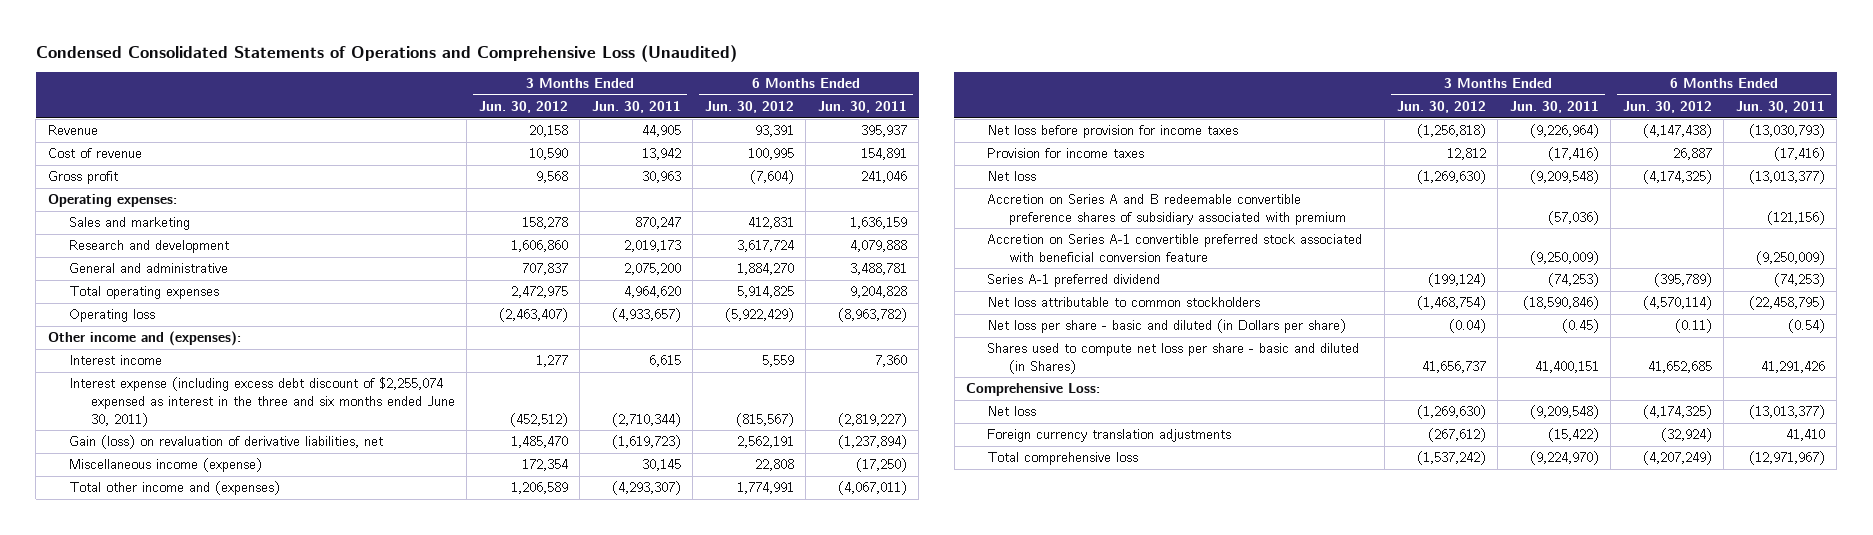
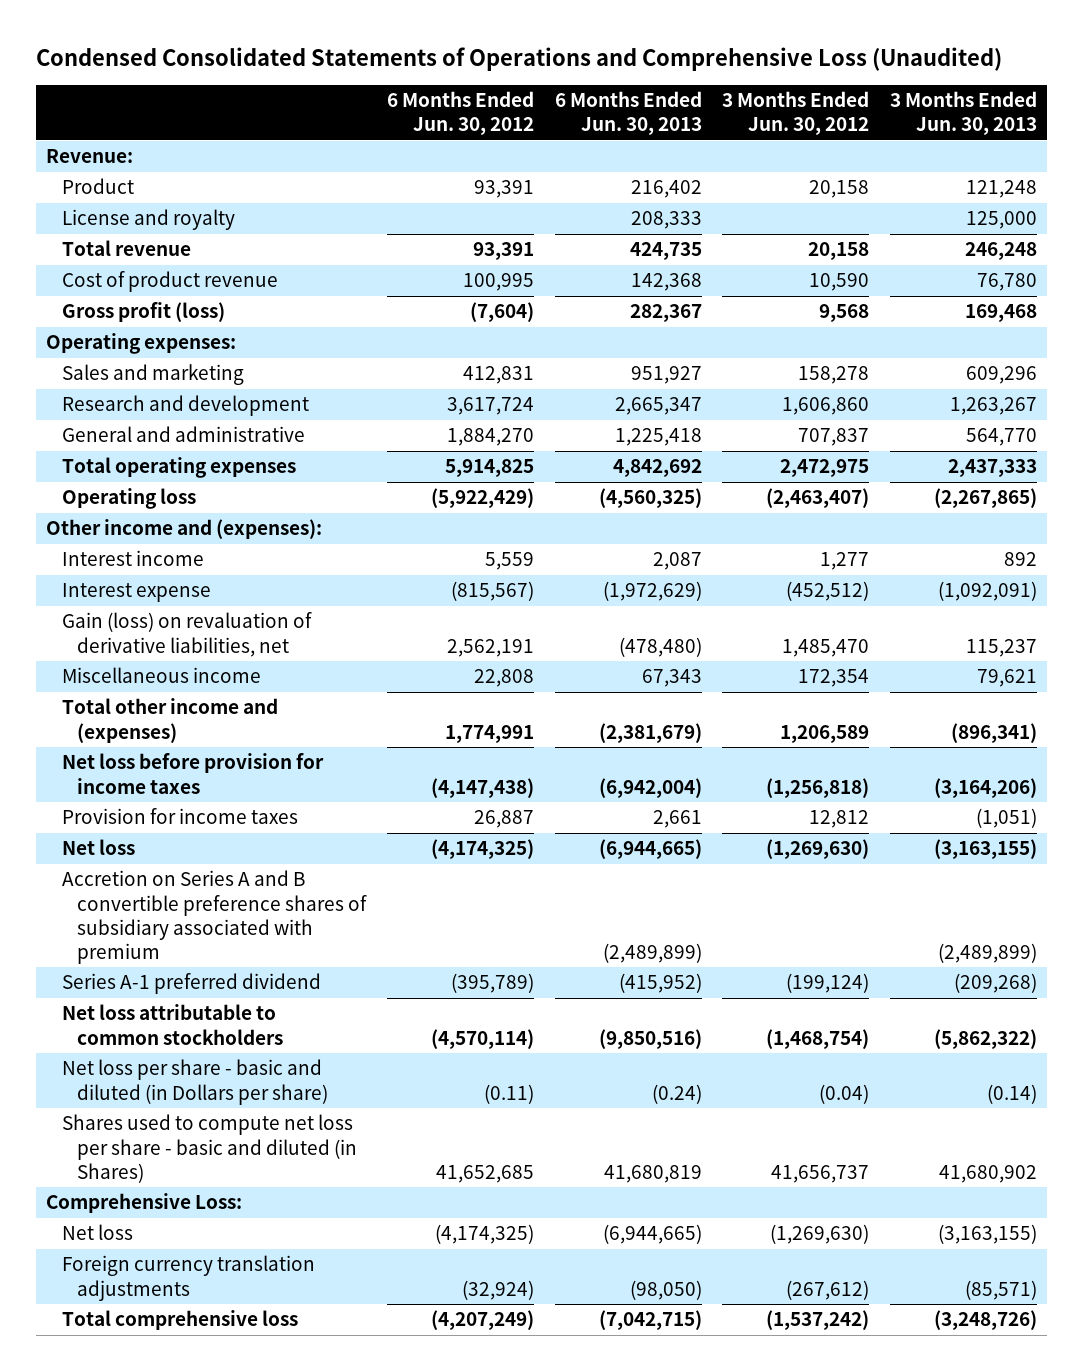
[591,101,681,114] Jun. 30, 2011 -> none
[817,101,907,114] Jun. 30, 2011 -> none
none -> [554,91,702,136] 6 Months Ended Jun. 30, 2013
none -> [889,91,1037,136] 3 Months Ended Jun. 30, 2013
none -> [46,149,134,164] Revenue:
none -> [61,178,134,195] Product
none -> [61,209,235,231] License and royalty
[47,125,98,136] Revenue -> [61,240,191,257] Total revenue
[47,148,142,159] Cost of revenue -> [61,271,278,293] Cost of product revenue
[47,171,118,185] Gross profit -> [61,302,225,323] Gross profit (loss)
[69,377,455,427] Interest expense (including excess debt discount of $2,255,074 expensed as interest in the three and six months ended June 30, 2011) -> [61,583,211,603] Interest expense
[69,458,263,473] Miscellaneous income (expense) -> [61,667,261,684] Miscellaneous income
[987,234,1363,262] Accretion on Series A-1 convertible preferred stock associated with beneficial conversion feature -> none
[987,194,1346,225] Accretion on Series A and B redeemable convertible preference shares of subsidiary associated with premium -> [61,870,368,964] Accretion on Series A and B convertible preference shares of subsidiary associated with premium

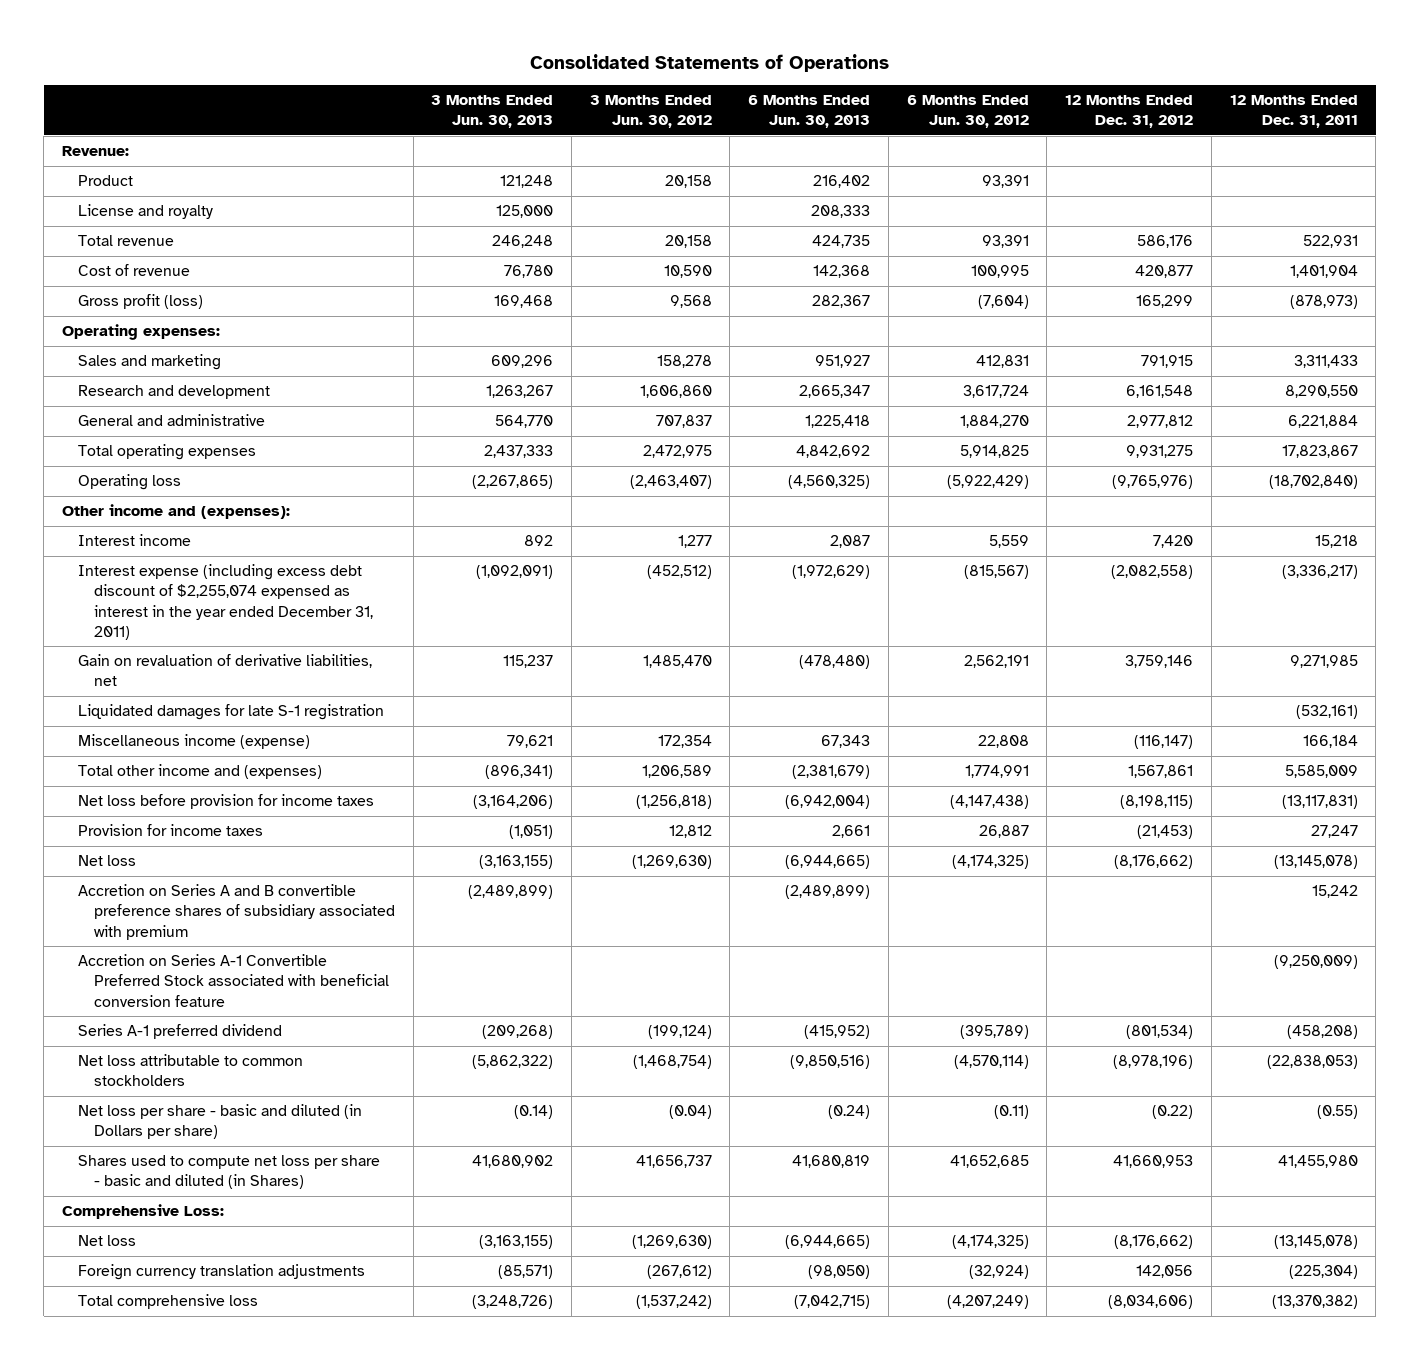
[35,46,1002,71] Condensed Consolidated Statements of Operations and Comprehensive Loss (Unaudited) -> [529,53,889,72] Consolidated Statements of Operations
none -> [1065,95,1194,129] 12 Months Ended Dec. 31, 2012
none -> [1229,95,1358,129] 12 Months Ended Dec. 31, 2011
[61,271,278,293] Cost of product revenue -> [77,264,190,277] Cost of revenue
[61,583,211,603] Interest expense -> [77,564,373,640] Interest expense (including excess debt discount of $2,255,074 expensed as interest in the year ended December 31, 2011)
[61,612,312,657] Gain (loss) on revaluation of derivative liabilities, net -> [77,654,372,687] Gain on revaluation of derivative liabilities, net
none -> [77,704,384,721] Liquidated damages for late S-1 registration
[61,667,261,684] Miscellaneous income -> [77,734,310,750] Miscellaneous income (expense)
none -> [77,954,389,1007] Accretion on Series A-1 Convertible Preferred Stock associated with beneficial conversion feature

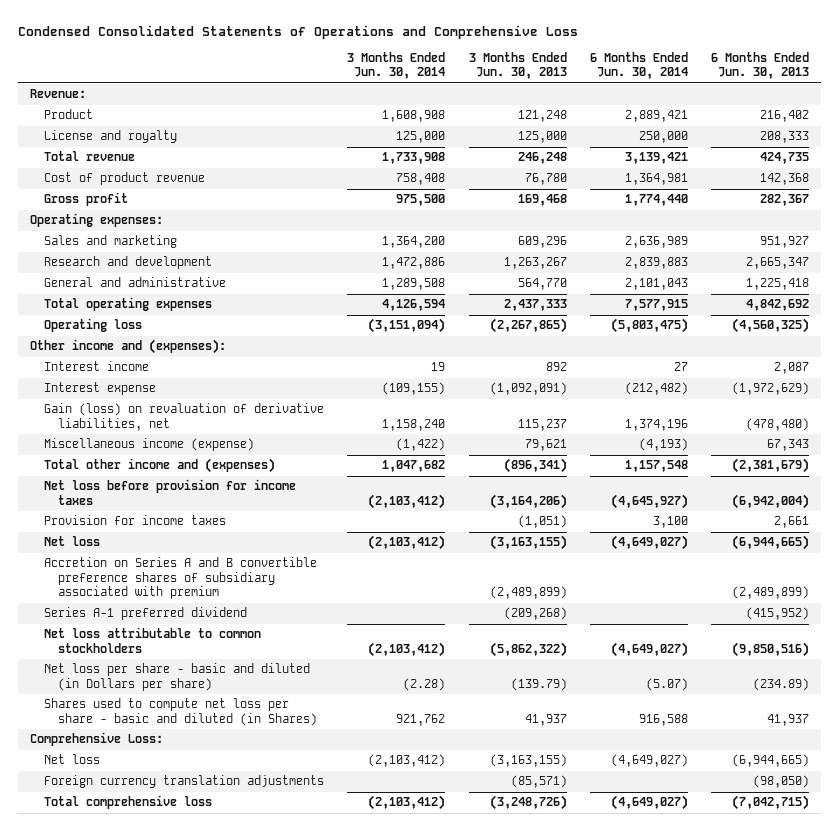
[529,53,889,72] Consolidated Statements of Operations -> [17,24,578,39] Condensed Consolidated Statements of Operations and Comprehensive Loss
[589,95,712,129] 3 Months Ended Jun. 30, 2012 -> none
[906,95,1029,129] 6 Months Ended Jun. 30, 2012 -> none
[1065,95,1194,129] 12 Months Ended Dec. 31, 2012 -> none
[1229,95,1358,129] 12 Months Ended Dec. 31, 2011 -> none
none -> [347,51,446,80] 3 Months Ended Jun. 30, 2014
none -> [590,51,689,80] 6 Months Ended Jun. 30, 2014
[77,264,190,277] Cost of revenue -> [43,172,205,186] Cost of product revenue
[77,294,203,310] Gross profit (loss) -> [43,192,128,207] Gross profit
[77,704,384,721] Liquidated damages for late S-1 registration -> none
[77,564,373,640] Interest expense (including excess debt discount of $2,255,074 expensed as interest in the year ended December 31, 2011) -> [43,382,156,396] Interest expense
[77,654,372,687] Gain on revaluation of derivative liabilities, net -> [43,403,324,431] Gain (loss) on revaluation of derivative liabilities, net
[77,954,389,1007] Accretion on Series A-1 Convertible Preferred Stock associated with beneficial conversion feature -> none
[514,1105,554,1120] (0.14) -> [510,677,567,691] (139.79)
[828,1105,871,1120] (0.24) -> [753,677,810,691] (234.89)
[472,1155,554,1169] 41,680,902 -> [524,713,567,726] 41,937
[792,1155,871,1169] 41,680,819 -> [767,713,810,726] 41,937

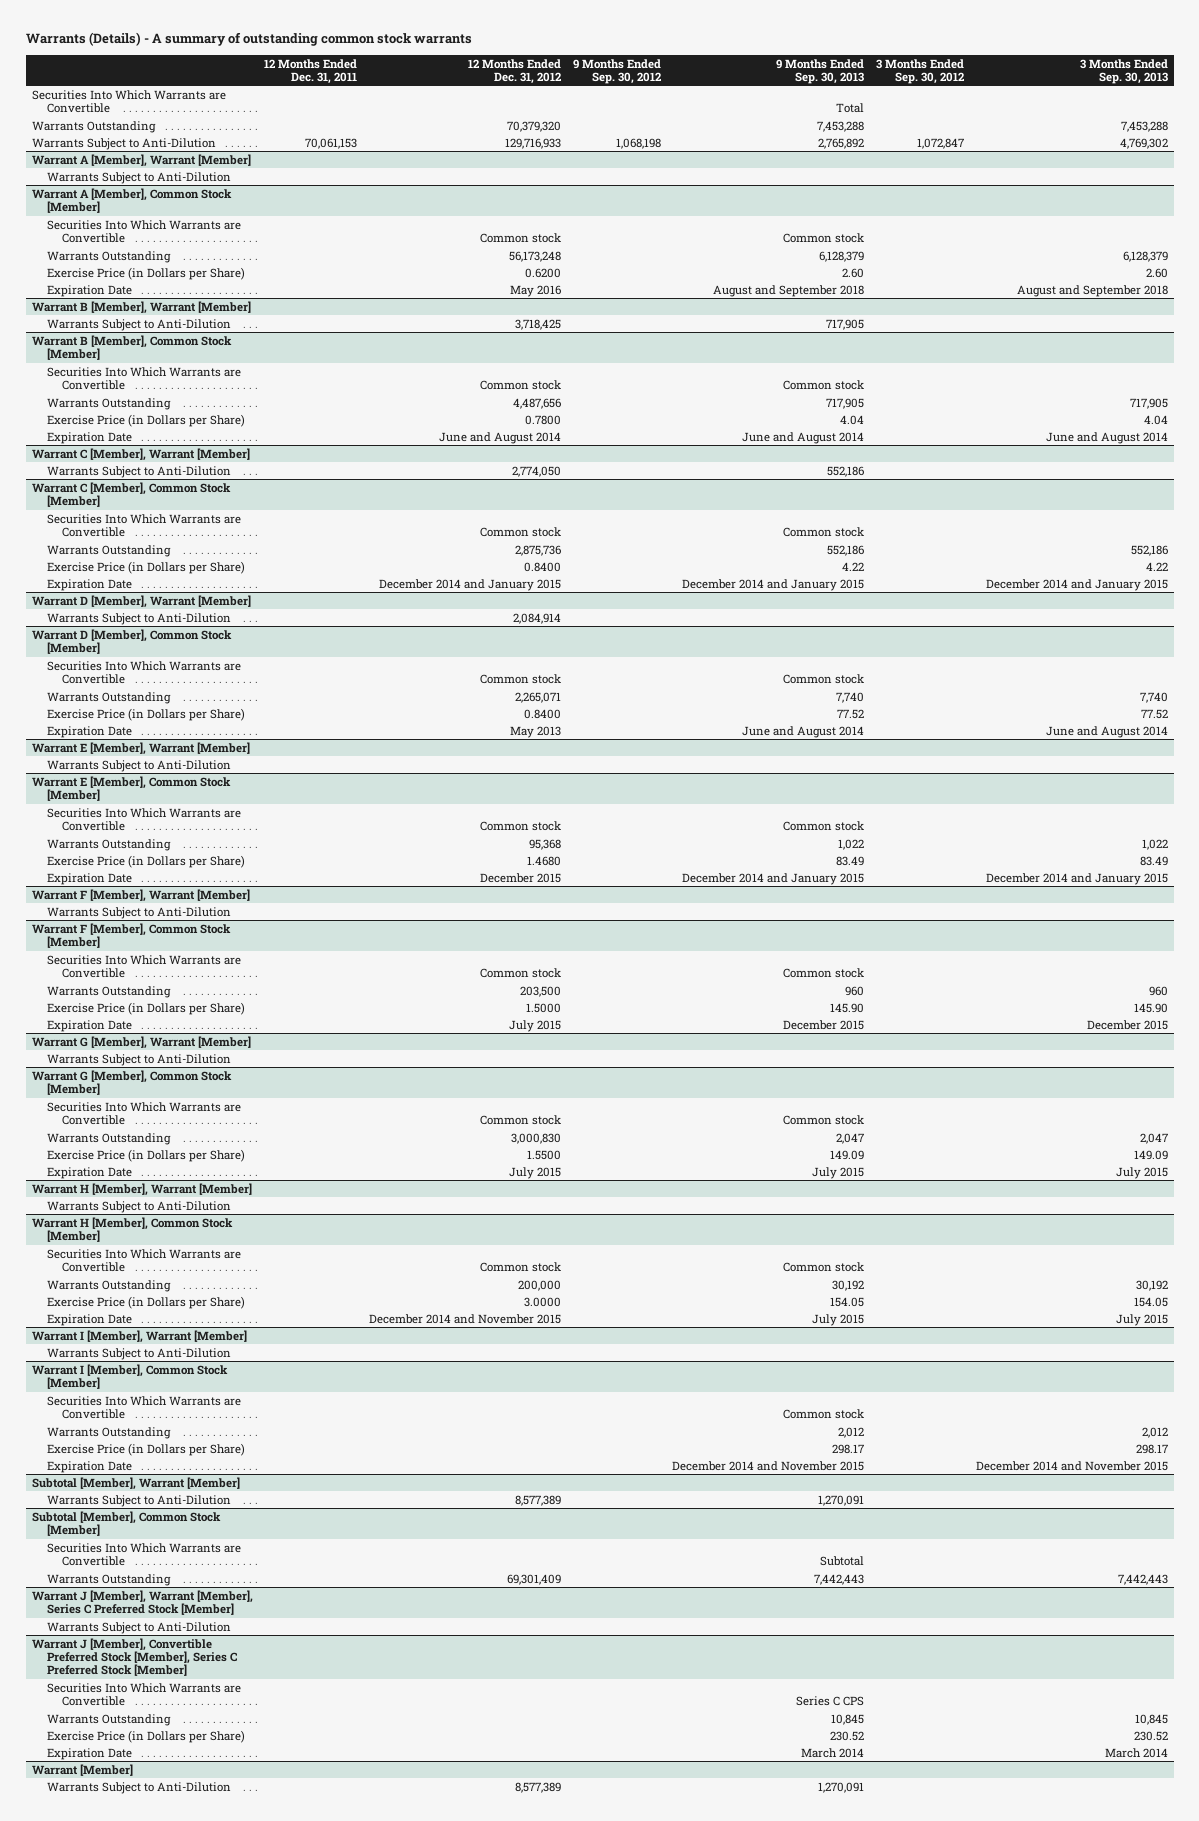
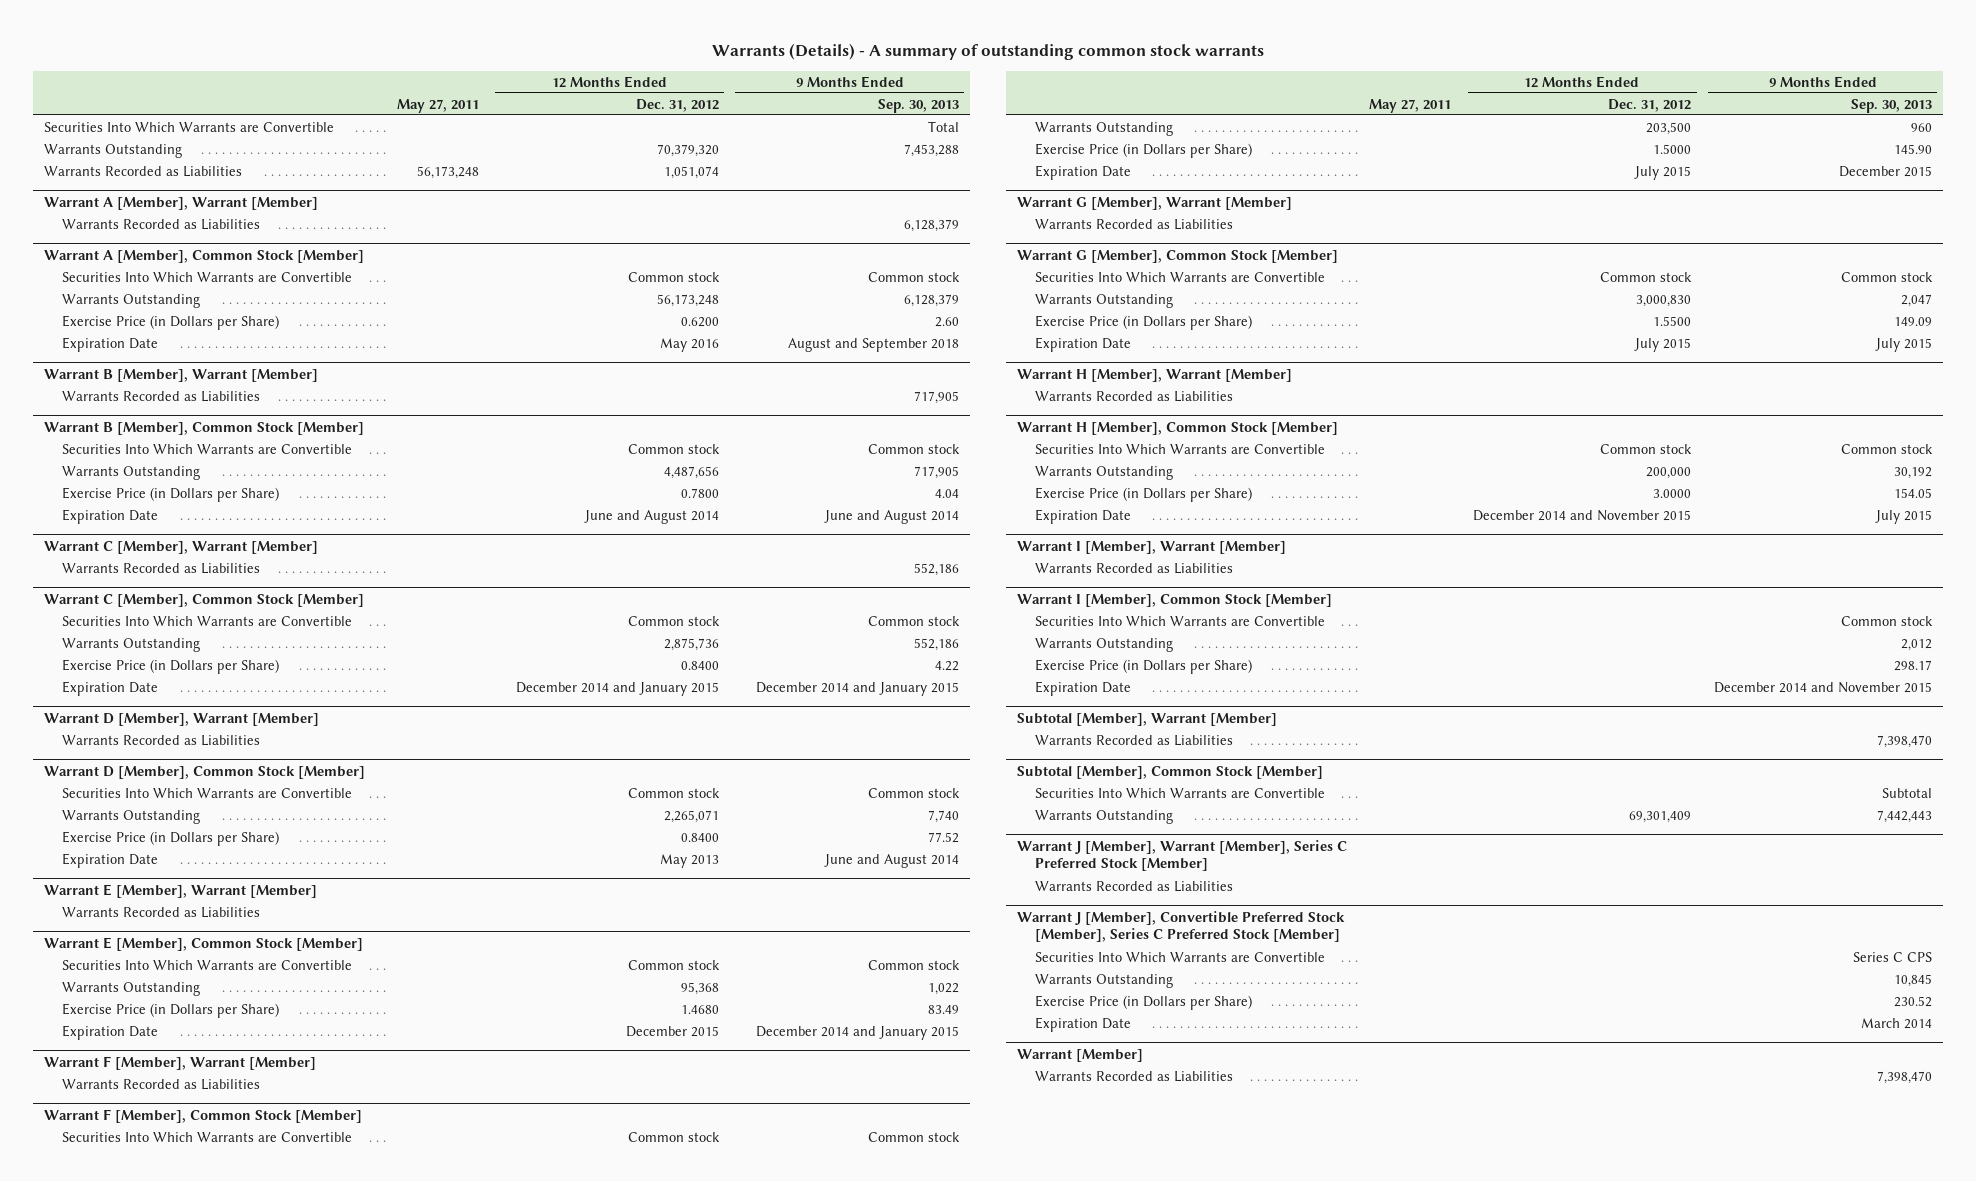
[264,58,358,84] 12 Months Ended Dec. 31, 2011 -> none
[572,58,661,84] 9 Months Ended Sep. 30, 2012 -> none
[876,58,965,84] 3 Months Ended Sep. 30, 2012 -> none
[1079,58,1168,84] 3 Months Ended Sep. 30, 2013 -> none
none -> [396,98,479,113] May 27, 2011
[31,137,216,150] Warrants Subject to Anti-Dilution -> none
none -> [44,165,243,177] Warrants Recorded as Liabilities
[46,171,231,184] Warrants Subject to Anti-Dilution -> none
none -> [61,218,260,230] Warrants Recorded as Liabilities
[46,318,231,331] Warrants Subject to Anti-Dilution -> none
none -> [61,390,260,402] Warrants Recorded as Liabilities
[46,465,231,478] Warrants Subject to Anti-Dilution -> none
none -> [61,562,260,574] Warrants Recorded as Liabilities
[46,612,231,625] Warrants Subject to Anti-Dilution -> none
none -> [61,734,260,746] Warrants Recorded as Liabilities
[46,759,231,772] Warrants Subject to Anti-Dilution -> none
none -> [61,906,260,918] Warrants Recorded as Liabilities
[46,906,231,919] Warrants Subject to Anti-Dilution -> none
none -> [61,1078,260,1090] Warrants Recorded as Liabilities
[46,1053,231,1066] Warrants Subject to Anti-Dilution -> none
none -> [1034,218,1233,230] Warrants Recorded as Liabilities
[46,1200,231,1213] Warrants Subject to Anti-Dilution -> none
none -> [1034,390,1233,402] Warrants Recorded as Liabilities
[46,1347,231,1360] Warrants Subject to Anti-Dilution -> none
none -> [1034,562,1233,574] Warrants Recorded as Liabilities
[46,1494,231,1507] Warrants Subject to Anti-Dilution -> none
none -> [1034,734,1233,746] Warrants Recorded as Liabilities
[46,1621,231,1634] Warrants Subject to Anti-Dilution -> none
none -> [1034,880,1233,892] Warrants Recorded as Liabilities
[46,1781,231,1794] Warrants Subject to Anti-Dilution -> none
none -> [1034,1070,1233,1082] Warrants Recorded as Liabilities

